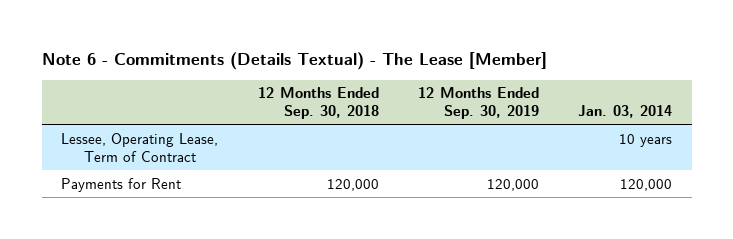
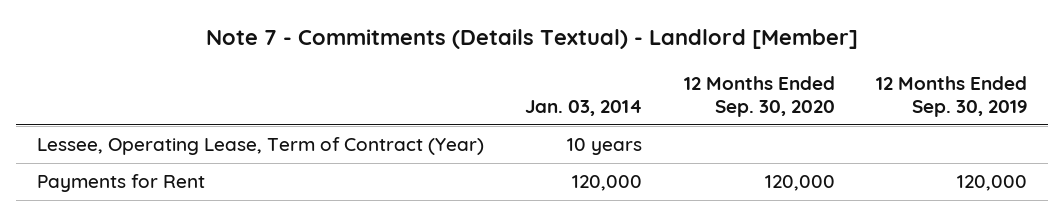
[41,51,547,70] Note 6 - Commitments (Details Textual) - The Lease [Member] -> [205,29,858,50] Note 7 - Commitments (Details Textual) - Landlord [Member]
[257,87,379,120] 12 Months Ended Sep. 30, 2018 -> none
none -> [683,75,835,117] 12 Months Ended Sep. 30, 2020
[61,132,219,162] Lessee, Operating Lease, Term of Contract -> [36,137,484,156] Lessee, Operating Lease, Term of Contract (Year)

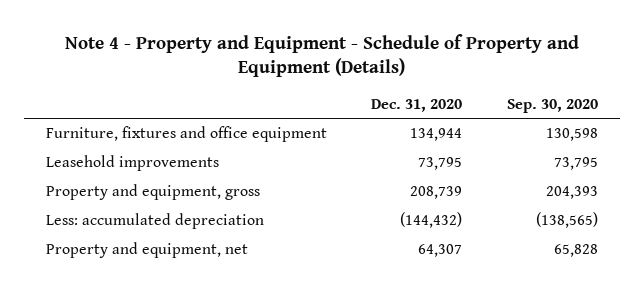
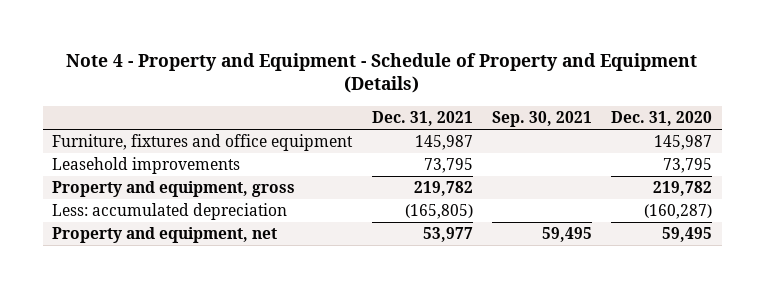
[506,98,598,113] Sep. 30, 2020 -> none
none -> [371,110,473,126] Dec. 31, 2021
none -> [491,110,592,127] Sep. 30, 2021
[410,128,463,142] 134,944 -> [654,135,713,151] 145,987
[410,186,463,200] 208,739 -> [653,181,713,197] 219,782
[400,212,463,229] (144,432) -> [644,204,713,220] (160,287)
[418,244,463,258] 64,307 -> [662,227,713,243] 59,495

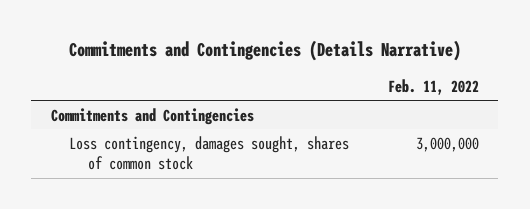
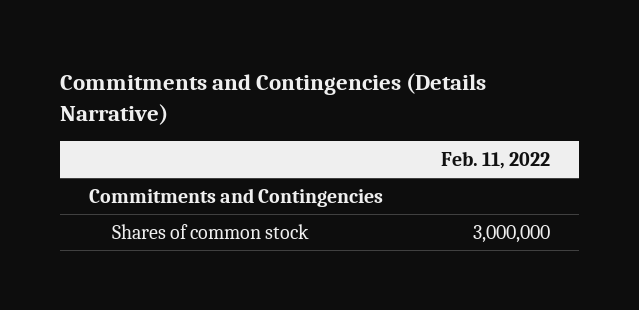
[69,135,350,171] Loss contingency, damages sought, shares of common stock -> [112,223,310,239] Shares of common stock

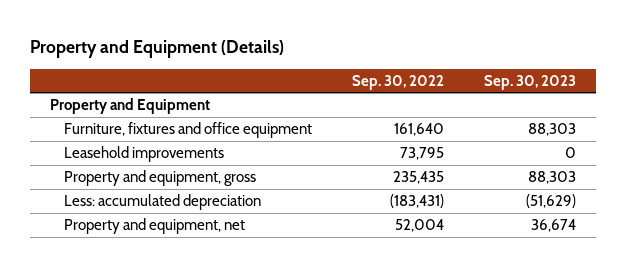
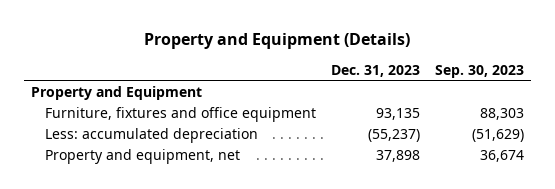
[352,74,445,90] Sep. 30, 2022 -> none
none -> [331,64,421,77] Dec. 31, 2023
[64,146,225,163] Leasehold improvements -> none
[64,170,257,187] Property and equipment, gross -> none

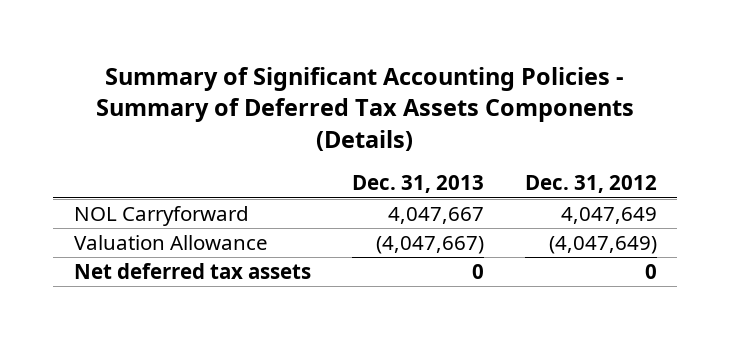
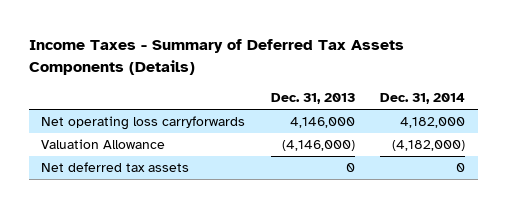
[96,66,635,152] Summary of Significant Accounting Policies - Summary of Deferred Tax Assets Components (Details) -> [28,39,404,75] Income Taxes - Summary of Deferred Tax Assets Components (Details)
[524,175,657,194] Dec. 31, 2012 -> none
none -> [379,93,465,105] Dec. 31, 2014
[73,205,249,226] NOL Carryforward -> [41,116,246,131] Net operating loss carryforwards
[387,206,484,224] 4,047,667 -> [289,117,355,129] 4,146,000
[375,235,484,254] (4,047,667) -> [281,140,355,152] (4,146,000)

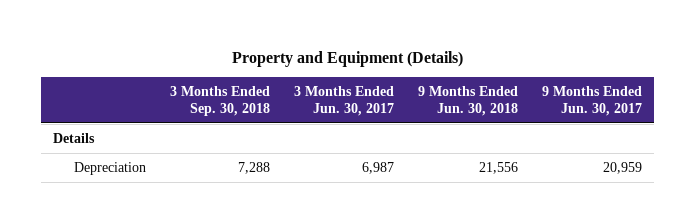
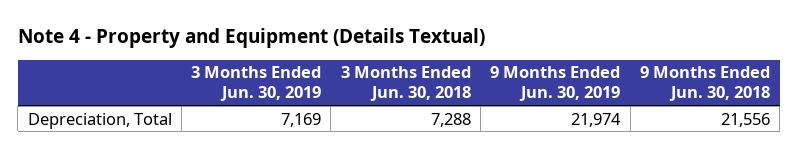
[231,50,463,67] Property and Equipment (Details) -> [17,28,485,49] Note 4 - Property and Equipment (Details Textual)
[170,85,271,116] 3 Months Ended Sep. 30, 2018 -> none
[294,85,395,116] 3 Months Ended Jun. 30, 2017 -> none
[542,85,643,116] 9 Months Ended Jun. 30, 2017 -> none
none -> [191,66,322,102] 3 Months Ended Jun. 30, 2019
none -> [340,66,471,102] 3 Months Ended Jun. 30, 2018
none -> [490,66,621,102] 9 Months Ended Jun. 30, 2019
[52,132,95,143] Details -> none
[74,161,147,175] Depreciation -> [27,112,172,129] Depreciation, Total

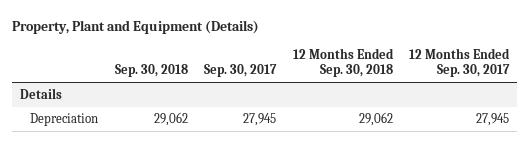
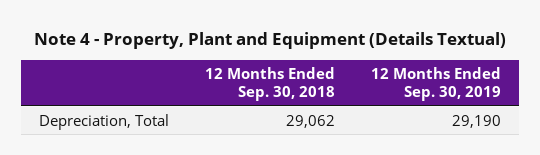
[11,19,259,34] Property, Plant and Equipment (Details) -> [34,31,507,49] Note 4 - Property, Plant and Equipment (Details Textual)
[114,64,188,78] Sep. 30, 2018 -> none
[204,64,278,78] Sep. 30, 2017 -> none
[408,48,510,78] 12 Months Ended Sep. 30, 2017 -> none
none -> [370,66,501,102] 12 Months Ended Sep. 30, 2019
[20,88,63,100] Details -> none
[30,113,99,127] Depreciation -> [39,113,170,130] Depreciation, Total

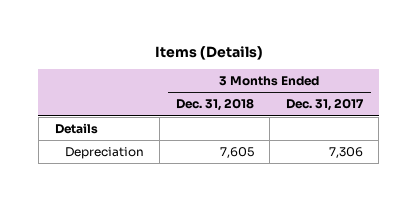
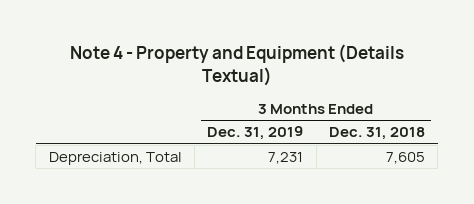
[154,46,263,61] Items (Details) -> [69,43,404,86] Note 4 - Property and Equipment (Details Textual)
[285,98,364,112] Dec. 31, 2017 -> none
none -> [207,126,304,141] Dec. 31, 2019
[54,123,98,135] Details -> none
[64,147,144,160] Depreciation -> [48,152,182,166] Depreciation, Total

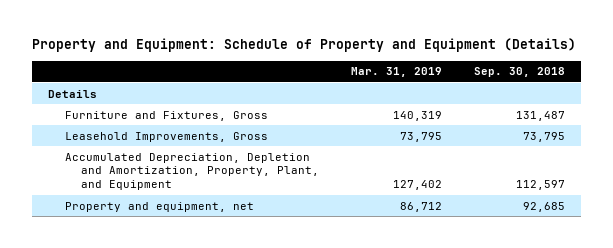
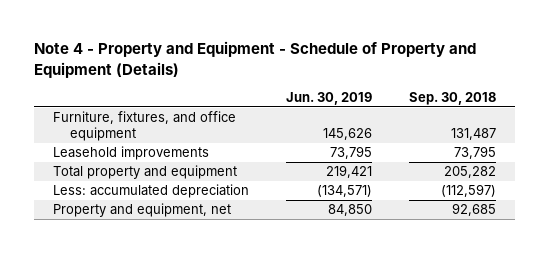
[32,38,577,53] Property and Equipment: Schedule of Property and Equipment (Details) -> [34,41,477,78] Note 4 - Property and Equipment - Schedule of Property and Equipment (Details)
[351,67,443,78] Mar. 31, 2019 -> none
none -> [285,91,372,105] Jun. 30, 2019
[48,89,98,98] Details -> none
[64,110,268,121] Furniture and Fixtures, Gross -> [52,111,236,141] Furniture, fixtures, and office equipment
[64,131,268,142] Leasehold Improvements, Gross -> [52,146,209,161] Leasehold improvements
none -> [52,165,237,180] Total property and equipment
[64,152,320,191] Accumulated Depreciation, Depletion and Amortization, Property, Plant, and Equipment -> [52,184,249,199] Less: accumulated depreciation
[515,180,565,191] 112,597 -> [441,184,497,198] (112,597)

